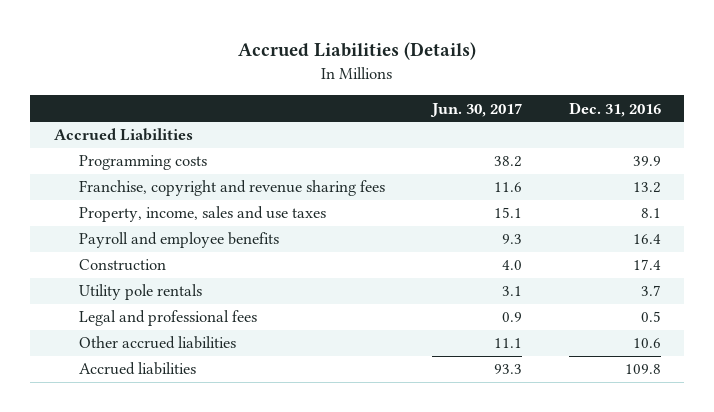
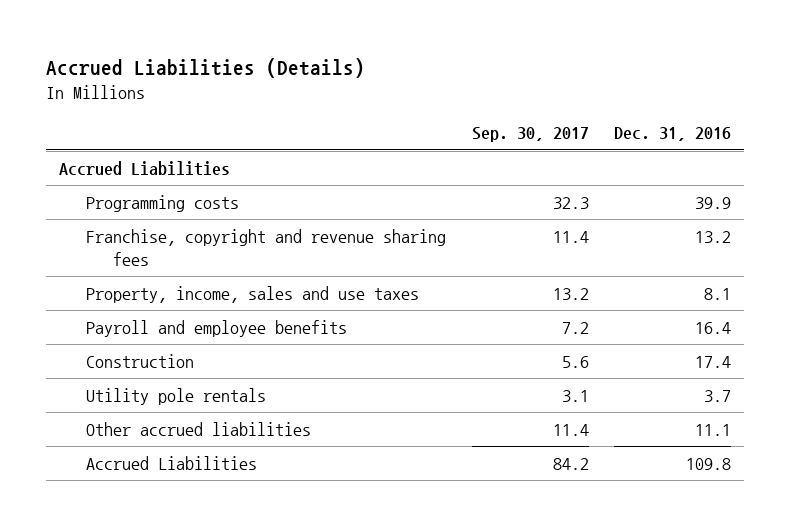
[429,102,522,117] Jun. 30, 2017 -> none
none -> [471,127,589,143] Sep. 30, 2017
[79,310,258,327] Legal and professional fees -> none
[632,338,661,349] 10.6 -> [695,423,732,436] 11.1
[79,362,197,376] Accrued liabilities -> [85,455,257,470] Accrued Liabilities

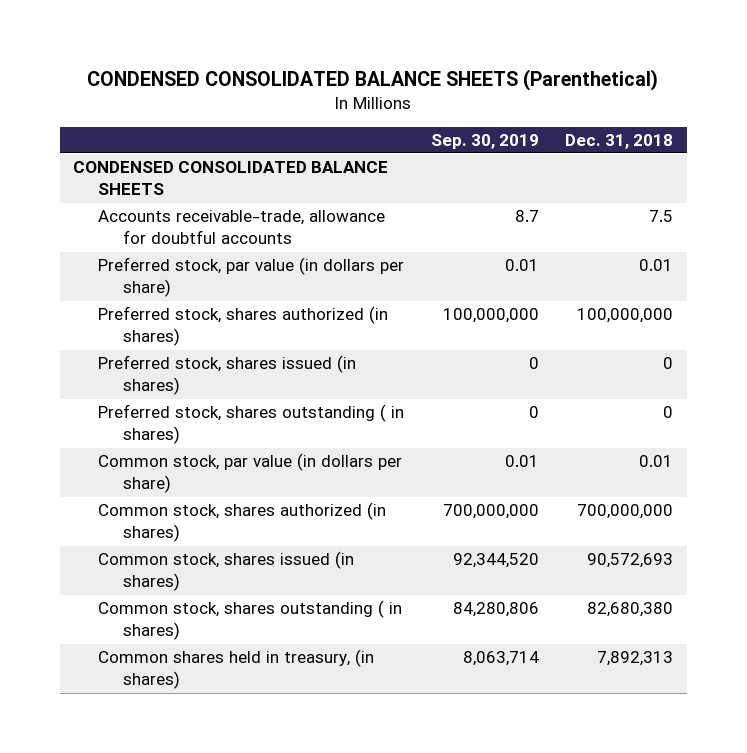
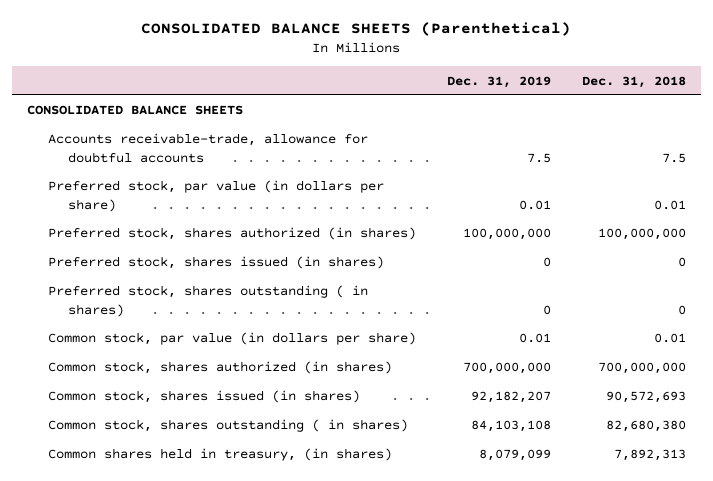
[87,69,659,92] CONDENSED CONSOLIDATED BALANCE SHEETS (Parenthetical) -> [141,22,572,37] CONSOLIDATED BALANCE SHEETS (Parenthetical)
[430,133,539,149] Sep. 30, 2019 -> none
none -> [446,75,551,88] Dec. 31, 2019
[73,161,389,196] CONDENSED CONSOLIDATED BALANCE SHEETS -> [27,105,244,116] CONSOLIDATED BALANCE SHEETS

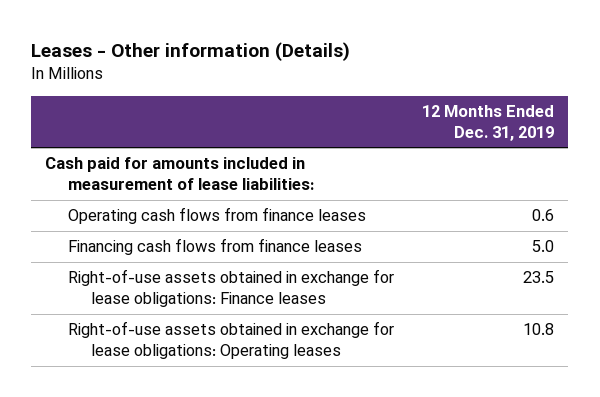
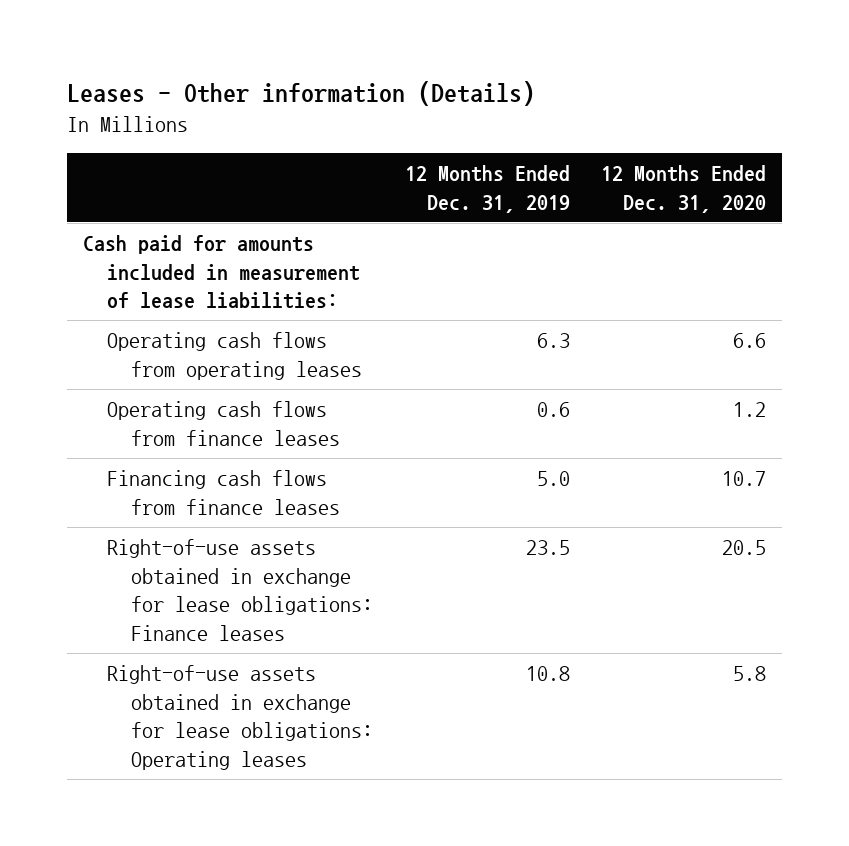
none -> [600,165,766,213] 12 Months Ended Dec. 31, 2020
none -> [107,332,363,380] Operating cash flows from operating leases

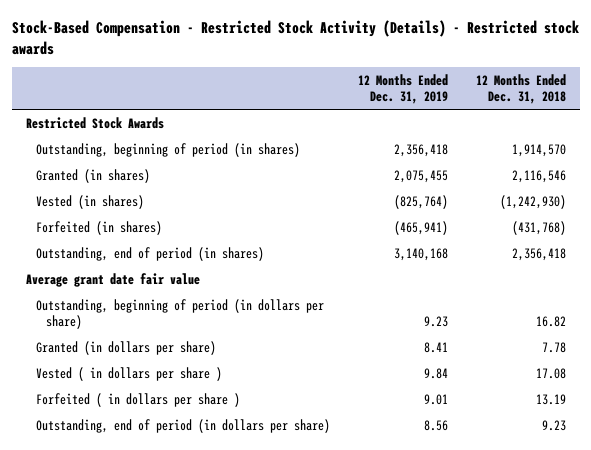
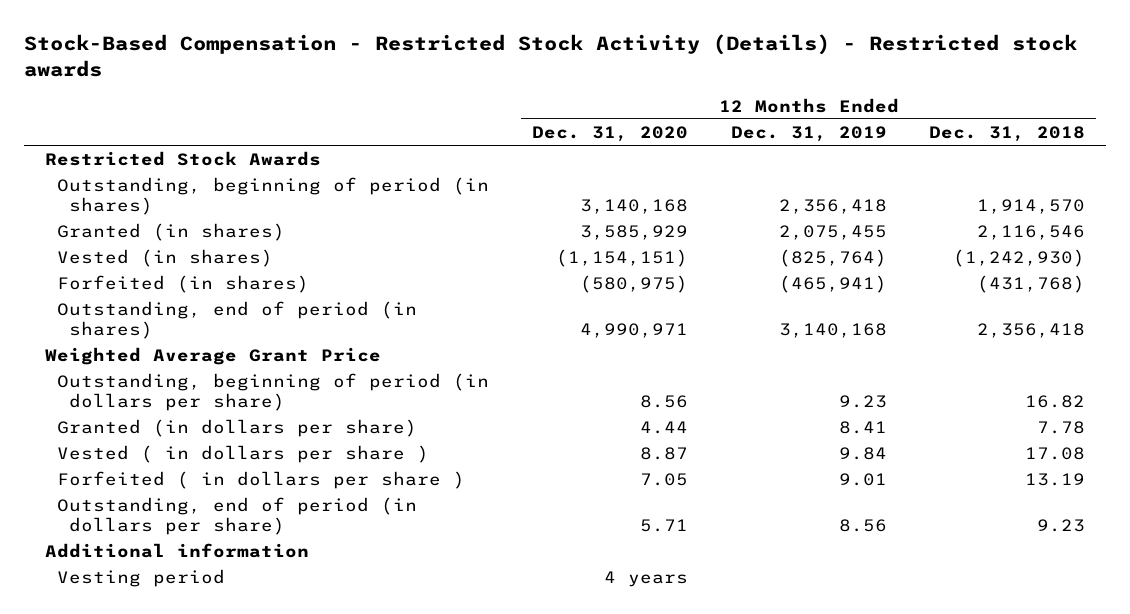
none -> [531,126,688,143] Dec. 31, 2020
[25,272,200,287] Average grant date fair value -> [45,347,382,366] Weighted Average Grant Price
none -> [45,543,310,559] Additional information
none -> [57,569,226,588] Vesting period

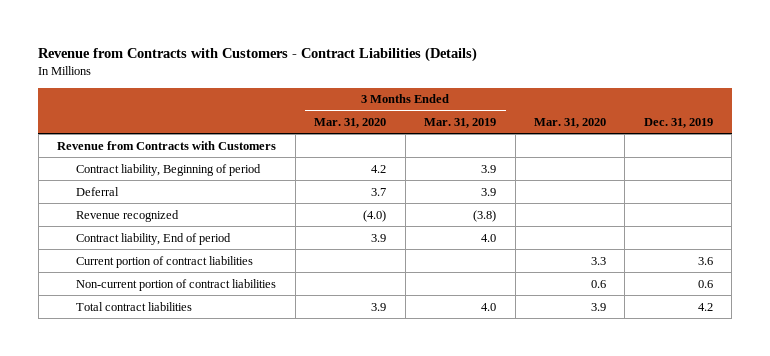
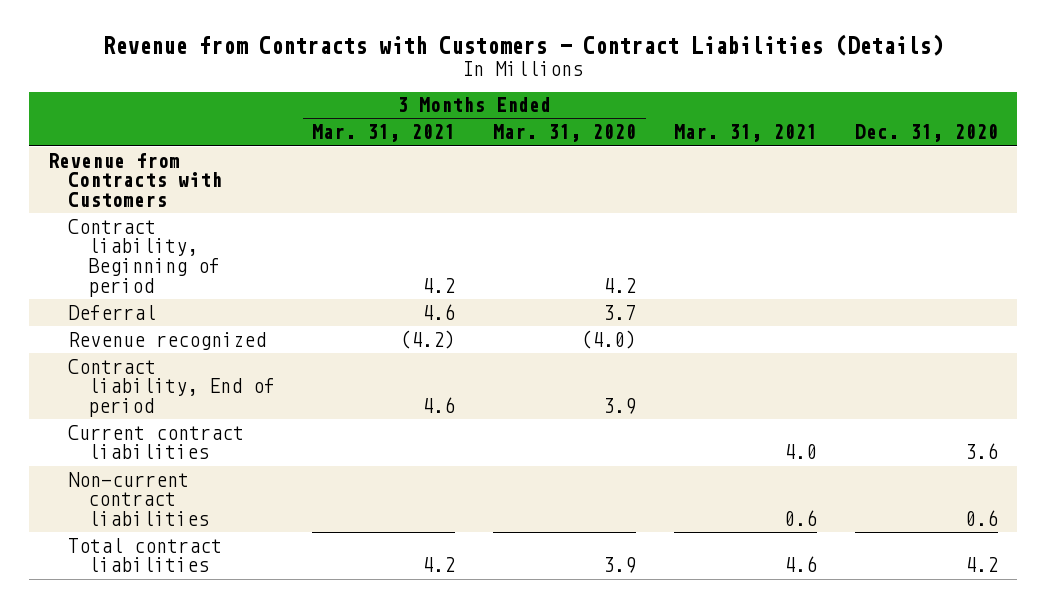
[424,118,497,129] Mar. 31, 2019 -> none
[534,118,607,129] Mar. 31, 2020 -> none
[643,118,713,129] Dec. 31, 2019 -> none
none -> [312,124,456,143] Mar. 31, 2021
none -> [674,124,818,143] Mar. 31, 2021
none -> [854,124,998,143] Dec. 31, 2020
[76,255,254,268] Current portion of contract liabilities -> [67,424,244,460] Current contract liabilities
[76,278,277,291] Non-current portion of contract liabilities -> [67,471,209,526] Non-current contract liabilities

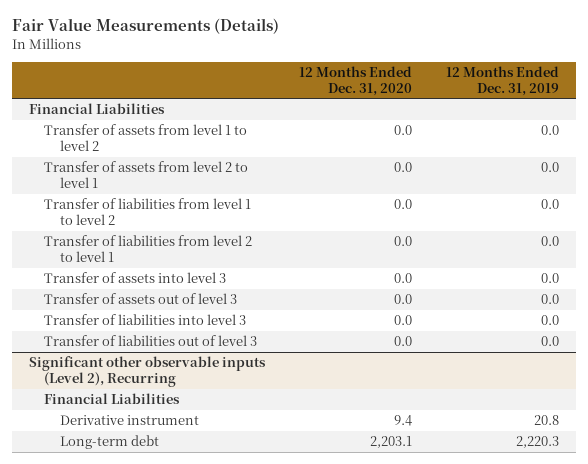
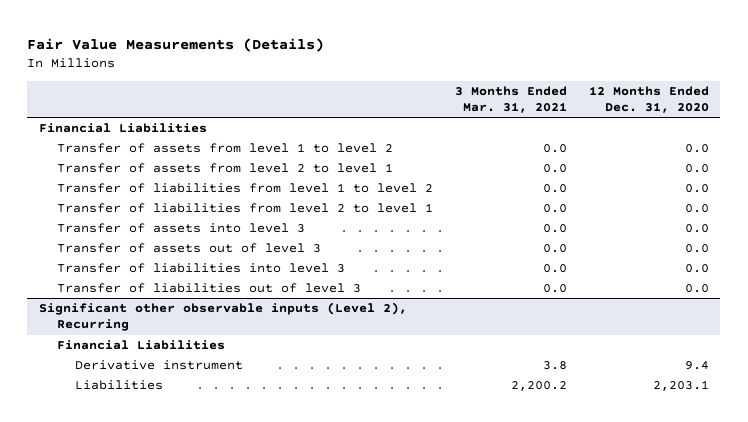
[446,65,560,96] 12 Months Ended Dec. 31, 2019 -> none
none -> [454,85,567,114] 3 Months Ended Mar. 31, 2021
[60,434,160,449] Long-term debt -> [74,380,163,391] Liabilities

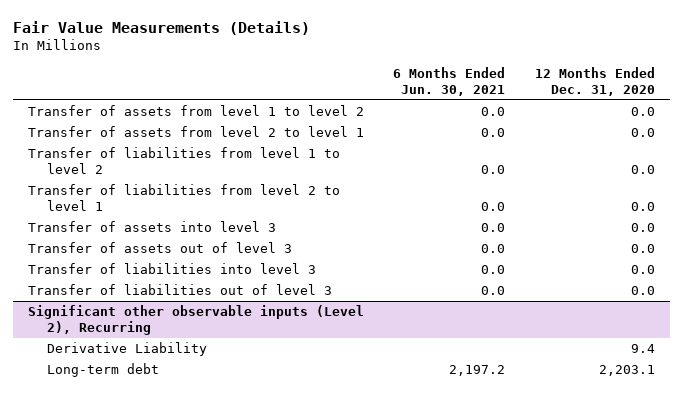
[454,85,567,114] 3 Months Ended Mar. 31, 2021 -> none
none -> [393,67,506,96] 6 Months Ended Jun. 30, 2021
[38,123,207,134] Financial Liabilities -> none
[56,340,225,351] Financial Liabilities -> none
[74,360,243,371] Derivative instrument -> [46,342,207,357] Derivative Liability
[74,380,163,391] Liabilities -> [46,363,159,378] Long-term debt

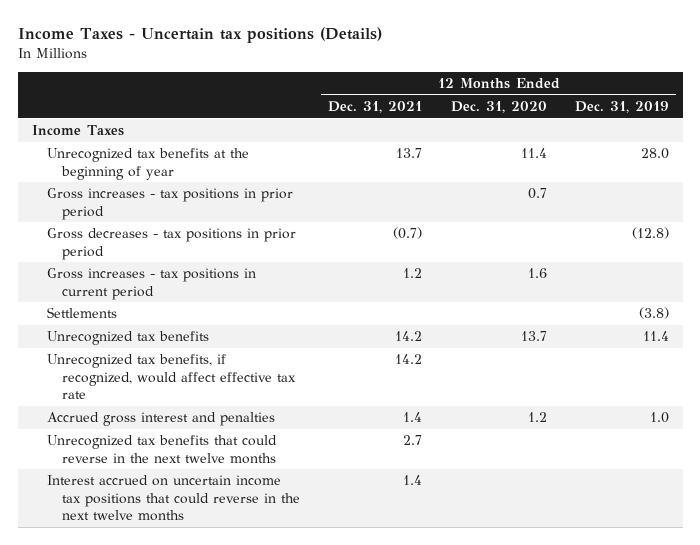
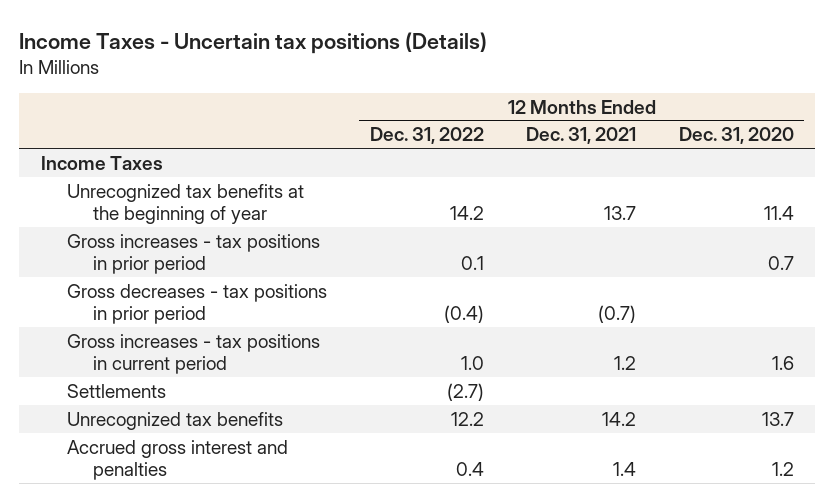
[574,101,669,114] Dec. 31, 2019 -> none
none -> [369,127,484,145] Dec. 31, 2022
[46,354,297,399] Unrecognized tax benefits, if recognized, would affect effective tax rate -> none
[46,435,277,464] Unrecognized tax benefits that could reverse in the next twelve months -> none
[46,475,301,521] Interest accrued on uncertain income tax positions that could reverse in the next twelve months -> none

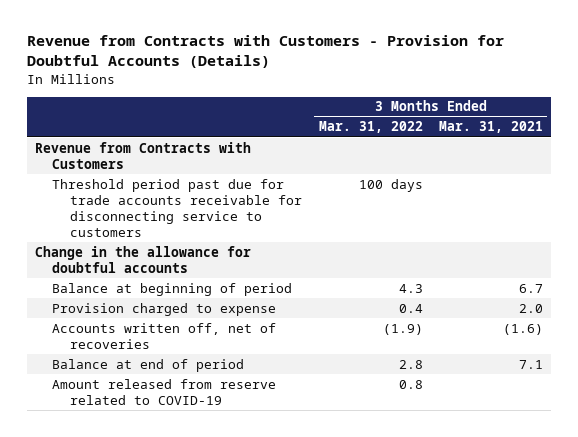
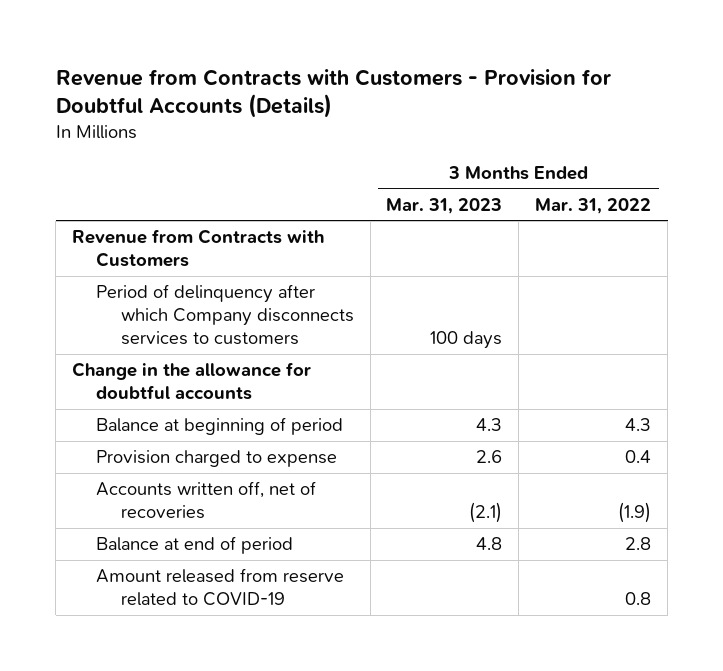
[439,121,544,134] Mar. 31, 2021 -> none
none -> [386,197,503,214] Mar. 31, 2023
[52,178,302,237] Threshold period past due for trade accounts receivable for disconnecting service to customers -> none
none -> [96,284,354,346] Period of delinquency after which Company disconnects services to customers

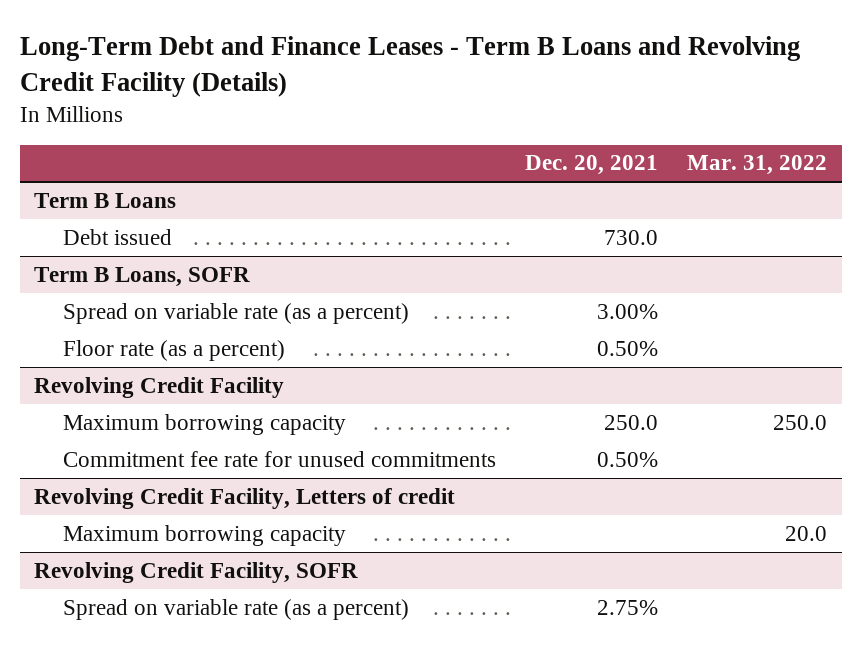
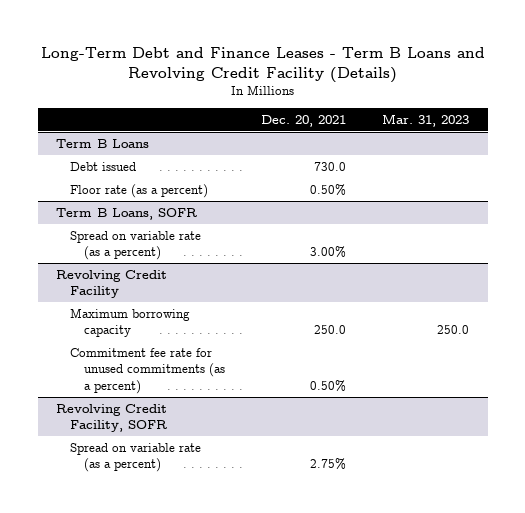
[687,155,828,176] Mar. 31, 2022 -> none
none -> [382,113,470,127] Mar. 31, 2023
none -> [69,183,208,198] Floor rate (as a percent)
[63,339,286,361] Floor rate (as a percent) -> none
[34,487,456,509] Revolving Credit Facility, Letters of credit -> none
[63,524,347,546] Maximum borrowing capacity -> none
[63,450,497,467] Commitment fee rate for unused commitments -> [69,347,225,394] Commitment fee rate for unused commitments (as a percent)

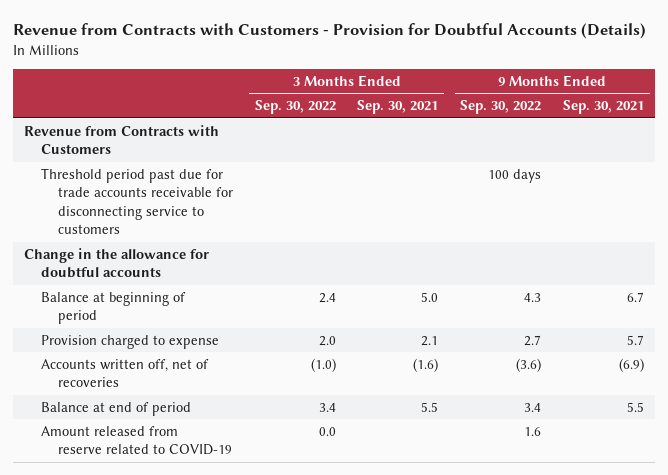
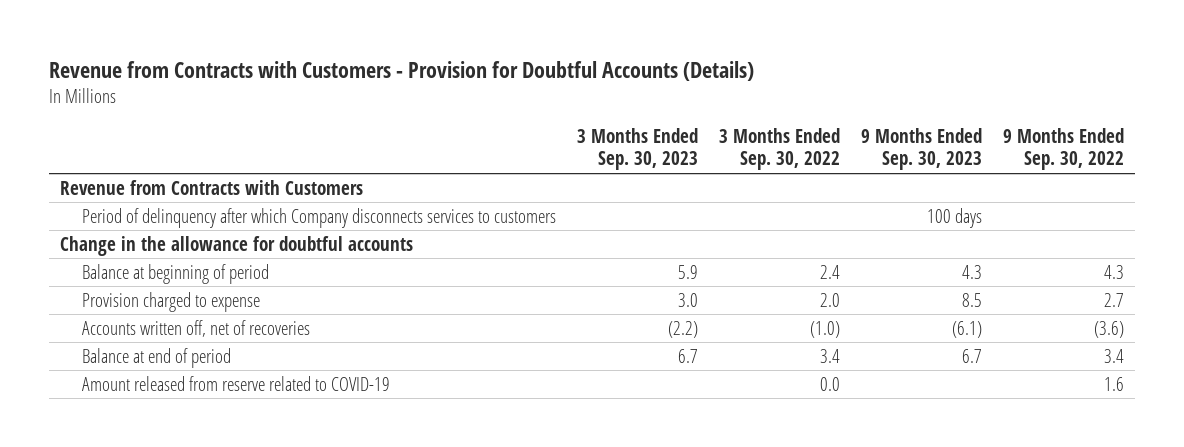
[357,100,439,115] Sep. 30, 2021 -> none
[563,100,645,115] Sep. 30, 2021 -> none
none -> [576,127,698,171] 3 Months Ended Sep. 30, 2023
none -> [861,127,983,171] 9 Months Ended Sep. 30, 2023
[40,167,233,235] Threshold period past due for trade accounts receivable for disconnecting service to customers -> none
none -> [81,207,556,228] Period of delinquency after which Company disconnects services to customers

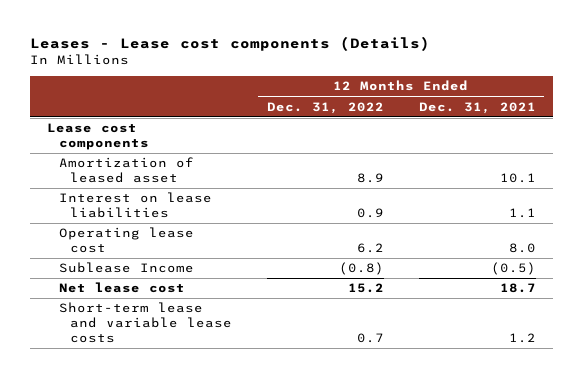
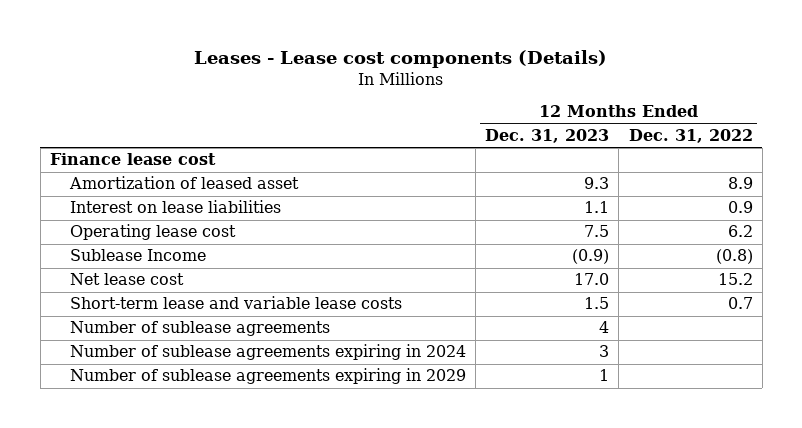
[418,101,536,114] Dec. 31, 2021 -> none
none -> [485,129,610,144] Dec. 31, 2023
[47,123,149,151] Lease cost components -> [49,153,216,166] Finance lease cost
none -> [69,321,330,337] Number of sublease agreements
none -> [69,344,466,361] Number of sublease agreements expiring in 2024
none -> [69,368,466,385] Number of sublease agreements expiring in 2029

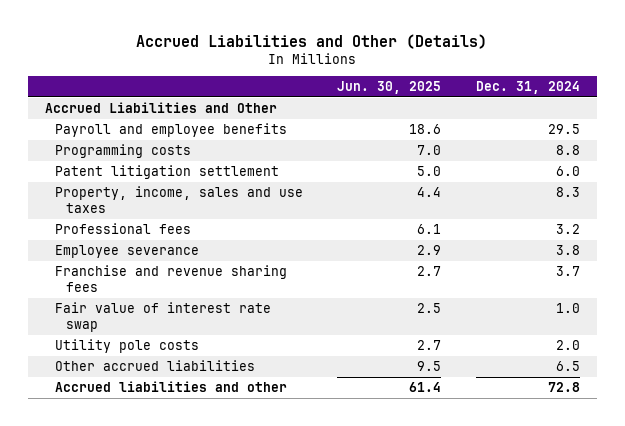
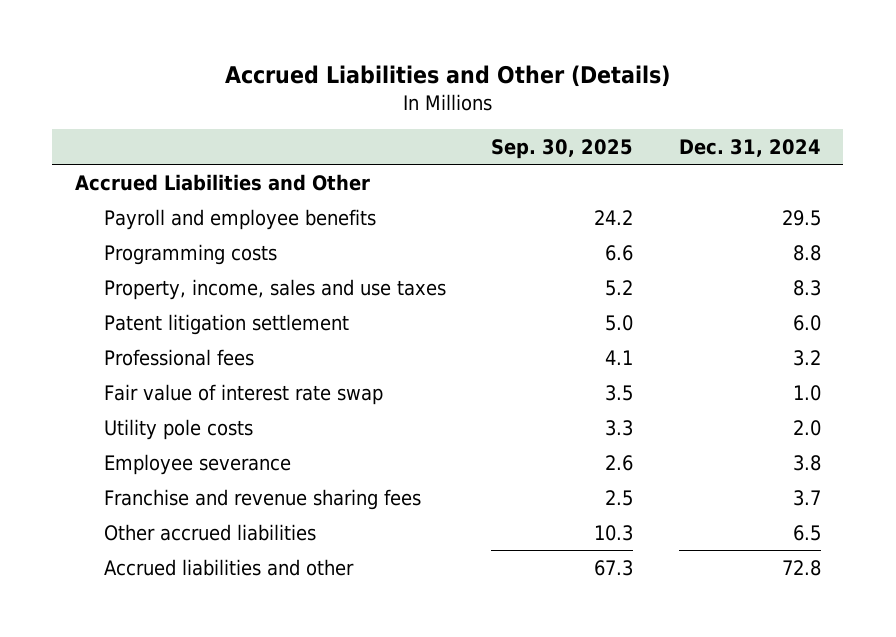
[337,81,442,95] Jun. 30, 2025 -> none
none -> [491,138,634,159] Sep. 30, 2025
[55,164,280,179] Patent litigation settlement -> [104,313,350,335] Patent litigation settlement
[55,244,200,258] Employee severance -> [104,453,292,475] Employee severance
[55,264,288,292] Franchise and revenue sharing fees -> [104,488,422,510] Franchise and revenue sharing fees

